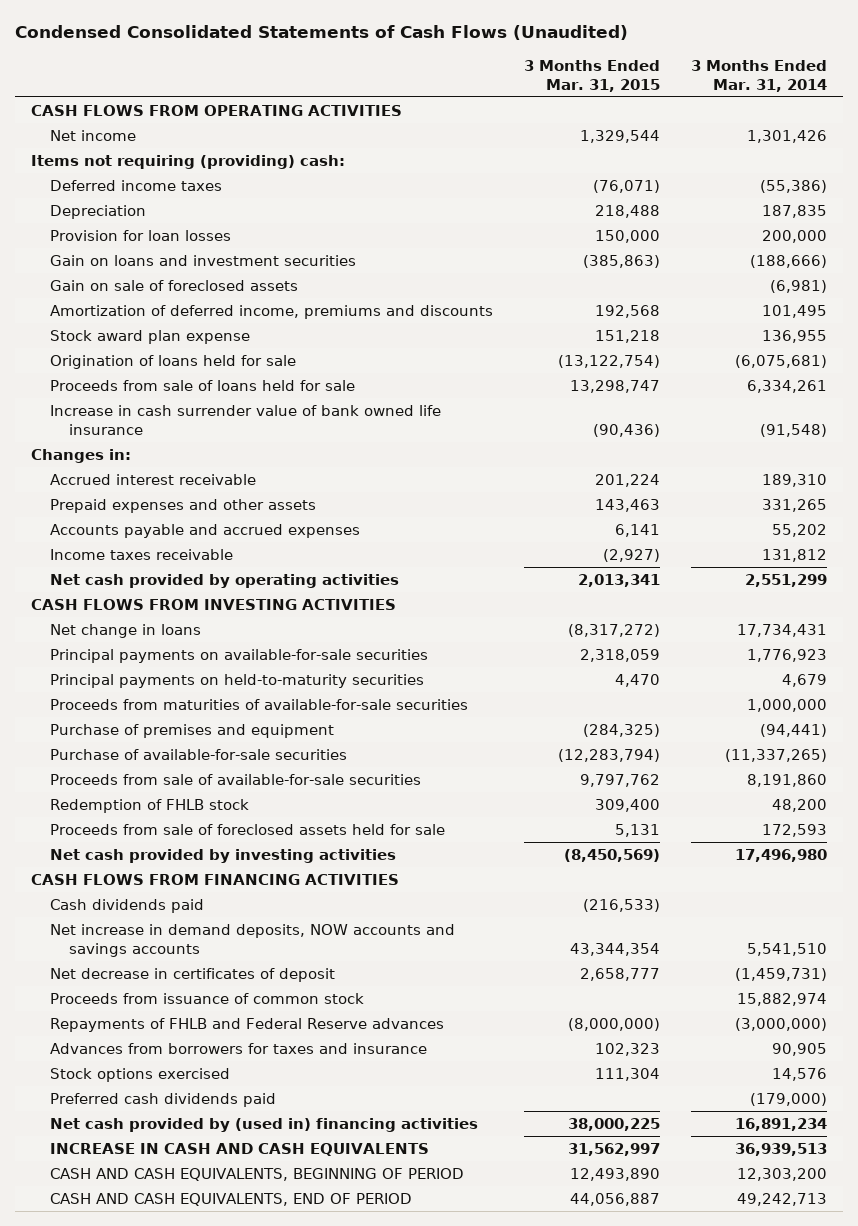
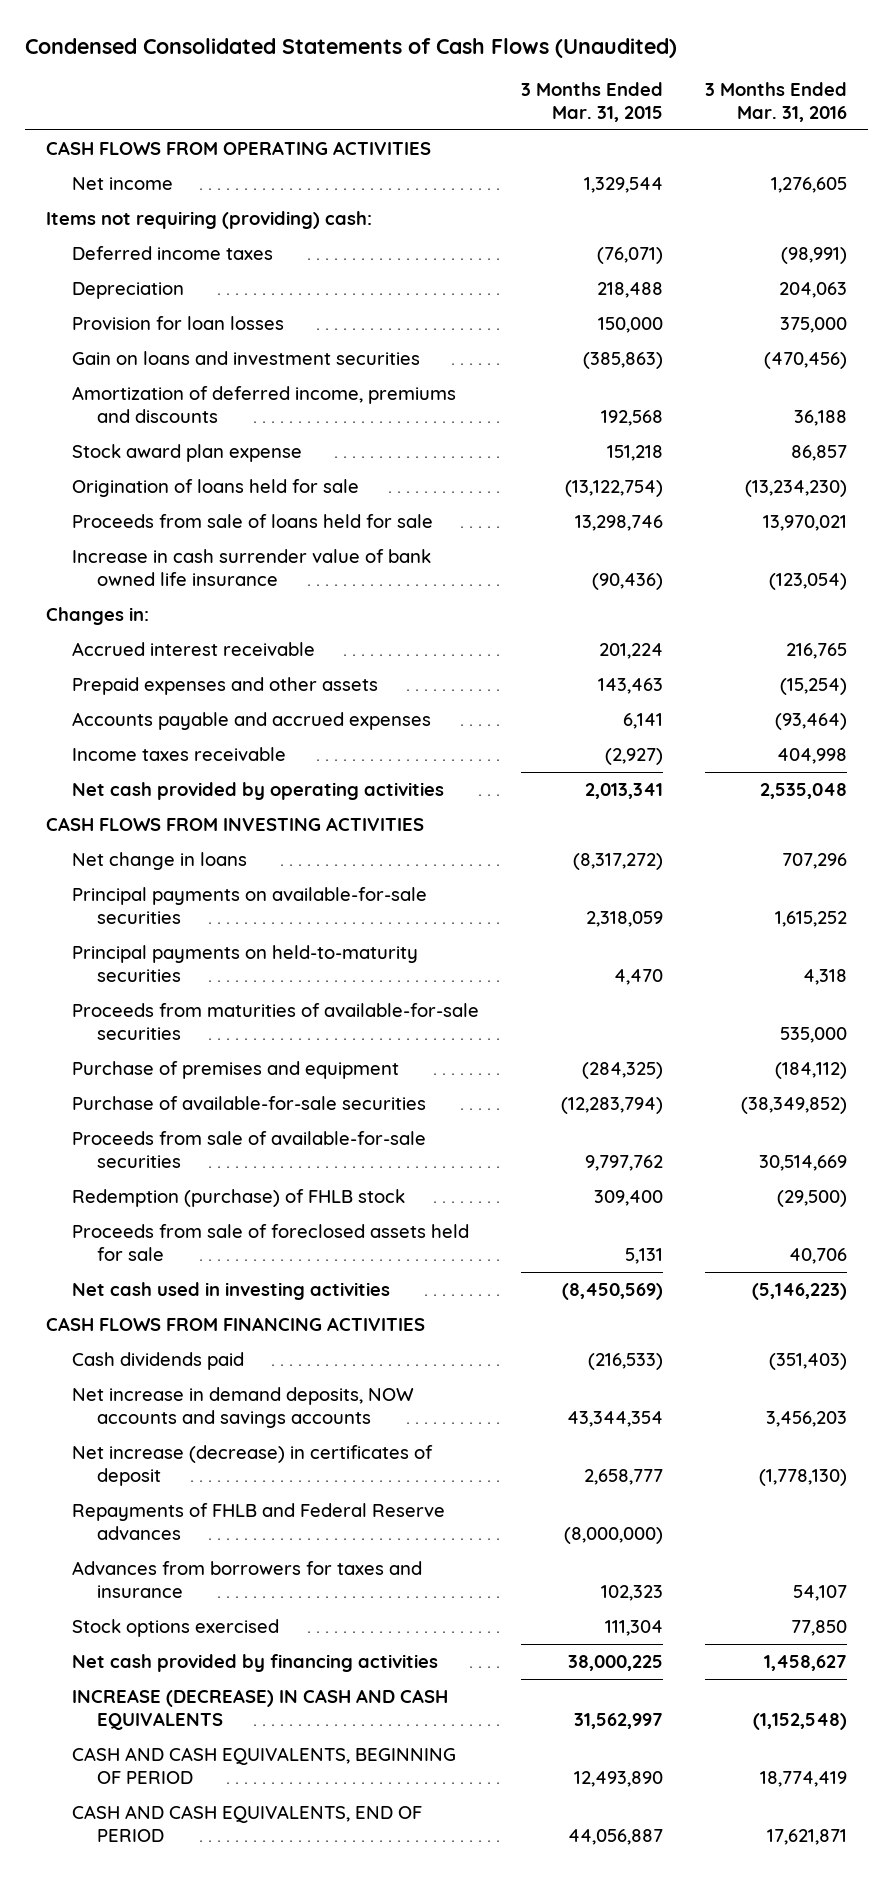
[691,59,828,92] 3 Months Ended Mar. 31, 2014 -> none
none -> [704,82,847,123] 3 Months Ended Mar. 31, 2016
[50,279,299,291] Gain on sale of foreclosed assets -> none
[570,379,661,393] 13,298,747 -> [574,515,663,532] 13,298,746
[50,798,250,813] Redemption of FHLB stock -> [71,1189,405,1208] Redemption (purchase) of FHLB stock
[50,848,397,863] Net cash provided by investing activities -> [71,1282,390,1301] Net cash used in investing activities
[50,992,365,1004] Proceeds from issuance of common stock -> none
[50,967,336,982] Net decrease in certificates of deposit -> [71,1445,433,1486] Net increase (decrease) in certificates of deposit
[50,1092,277,1107] Preferred cash dividends paid -> none
[50,1117,479,1132] Net cash provided by (used in) financing activities -> [71,1654,438,1673] Net cash provided by financing activities
[50,1142,430,1156] INCREASE IN CASH AND CASH EQUIVALENTS -> [71,1689,448,1730] INCREASE (DECREASE) IN CASH AND CASH EQUIVALENTS

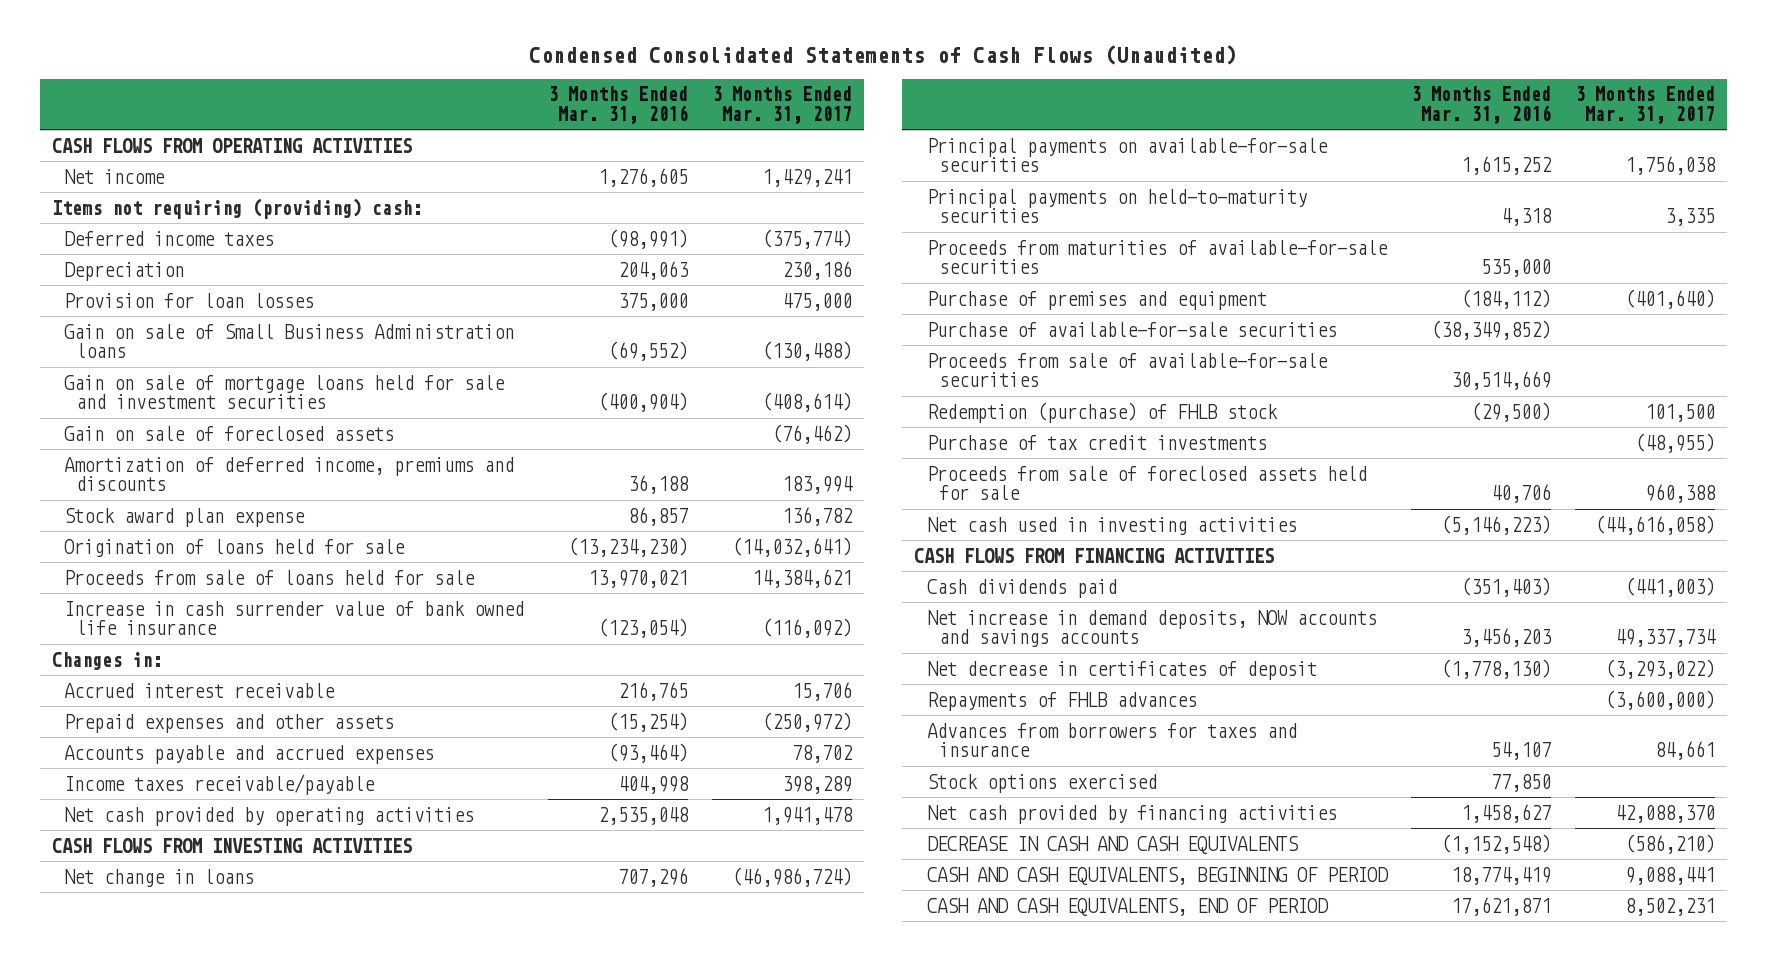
[520,82,663,123] 3 Months Ended Mar. 31, 2015 -> none
none -> [712,86,853,124] 3 Months Ended Mar. 31, 2017
none -> [63,323,514,359] Gain on sale of Small Business Administration loans
[71,351,420,366] Gain on loans and investment securities -> [63,374,505,410] Gain on sale of mortgage loans held for sale and investment securities
[763,352,847,370] (470,456) -> [597,392,688,413] (400,904)
none -> [63,425,394,441] Gain on sale of foreclosed assets
[71,747,286,762] Income taxes receivable -> [63,773,375,795] Income taxes receivable/payable
none -> [926,434,1267,450] Purchase of tax credit investments
[71,1445,433,1486] Net increase (decrease) in certificates of deposit -> [926,660,1317,680] Net decrease in certificates of deposit
[71,1503,445,1540] Repayments of FHLB and Federal Reserve advances -> [926,691,1197,711] Repayments of FHLB advances
[71,1689,448,1730] INCREASE (DECREASE) IN CASH AND CASH EQUIVALENTS -> [926,835,1299,854] DECREASE IN CASH AND CASH EQUIVALENTS

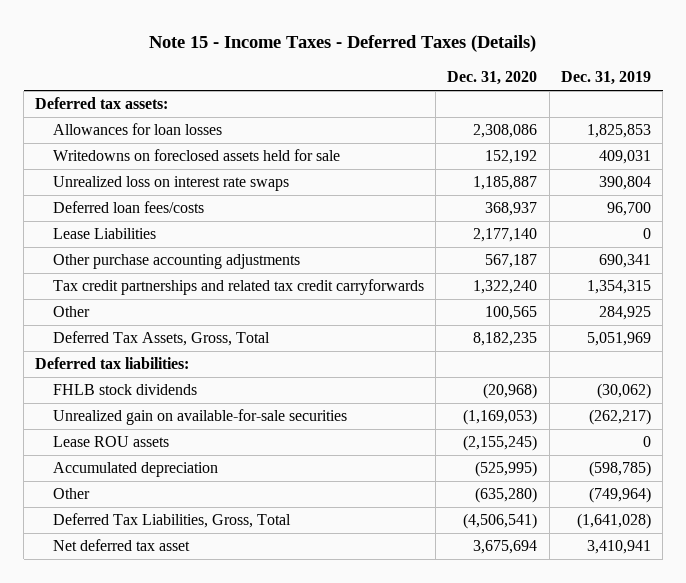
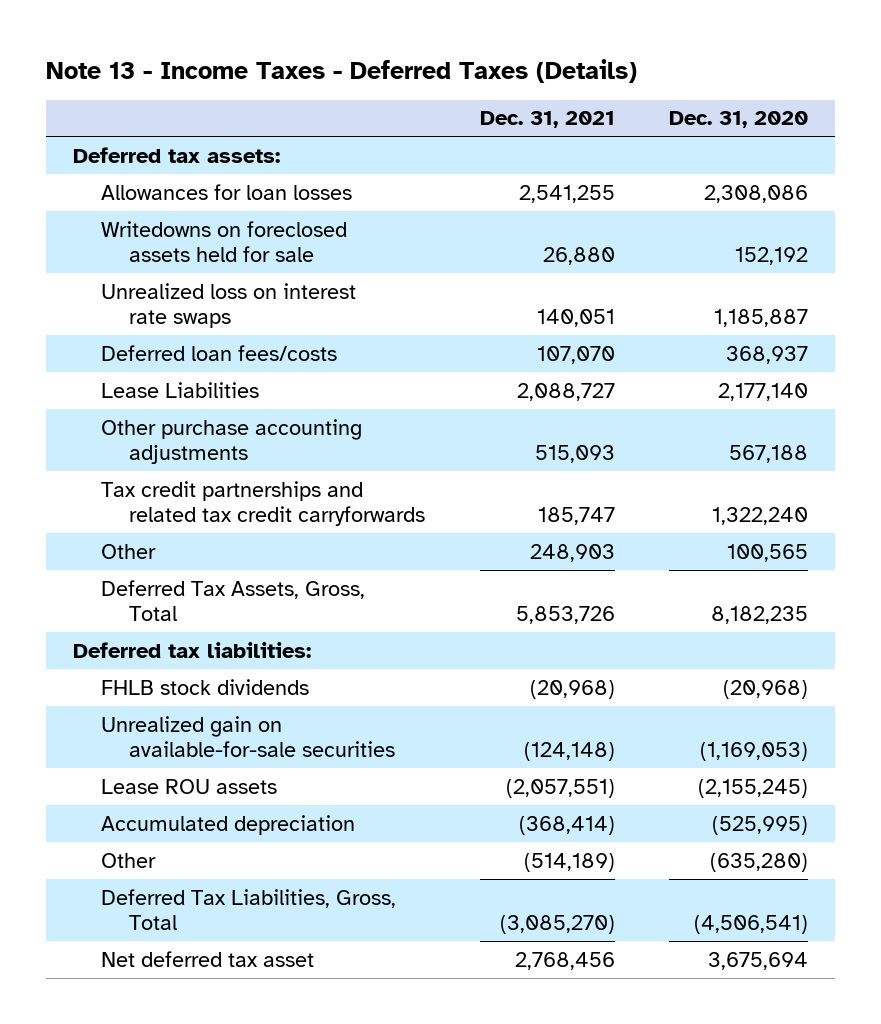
[149,35,537,53] Note 15 - Income Taxes - Deferred Taxes (Details) -> [45,58,637,83] Note 13 - Income Taxes - Deferred Taxes (Details)
[561,71,652,86] Dec. 31, 2019 -> none
none -> [479,111,615,129] Dec. 31, 2021
[485,254,538,269] 567,187 -> [728,445,808,464] 567,188

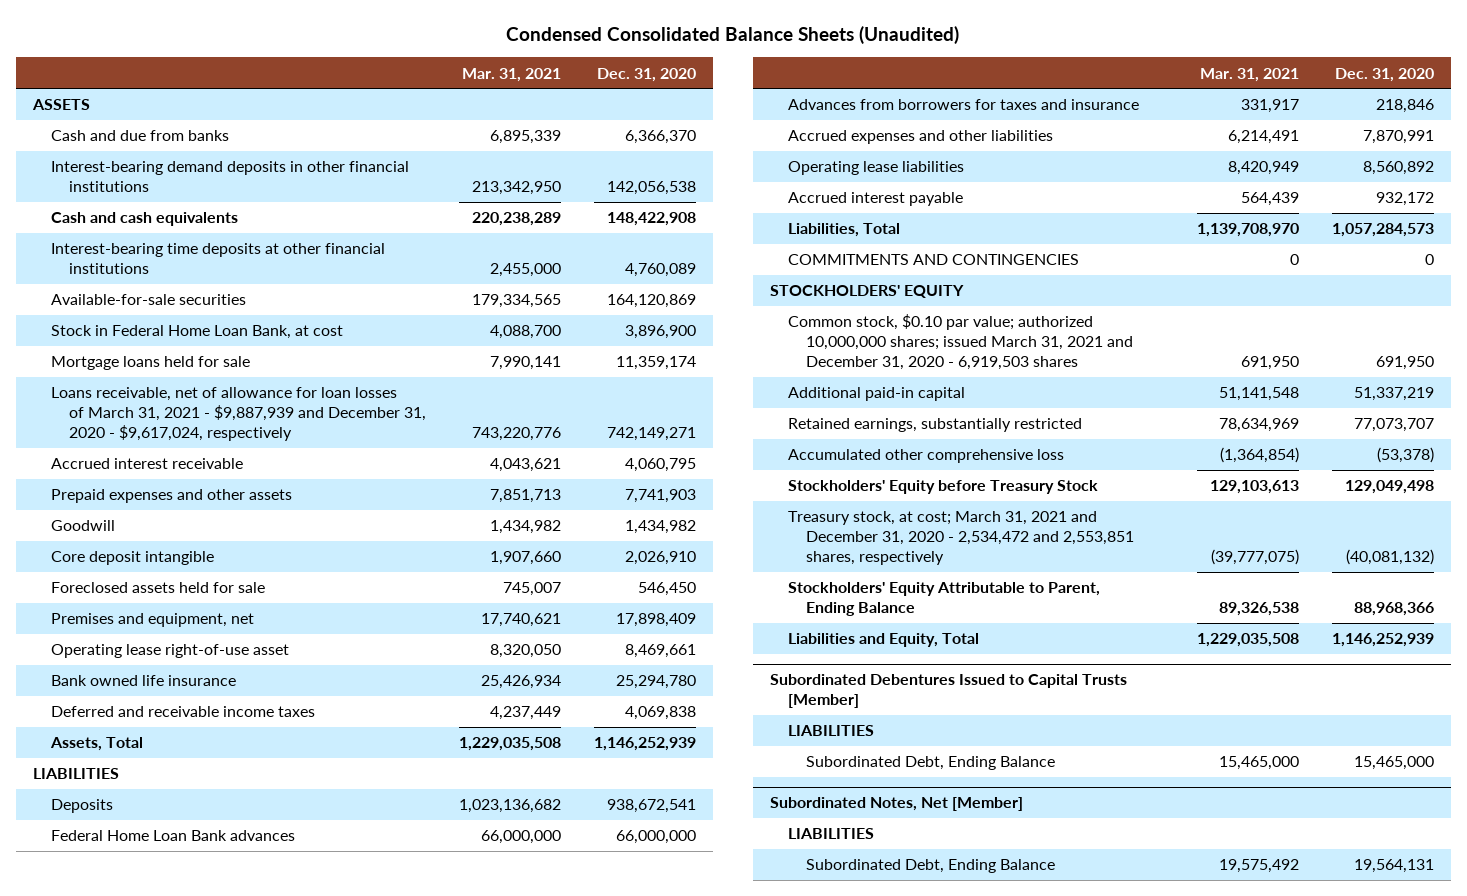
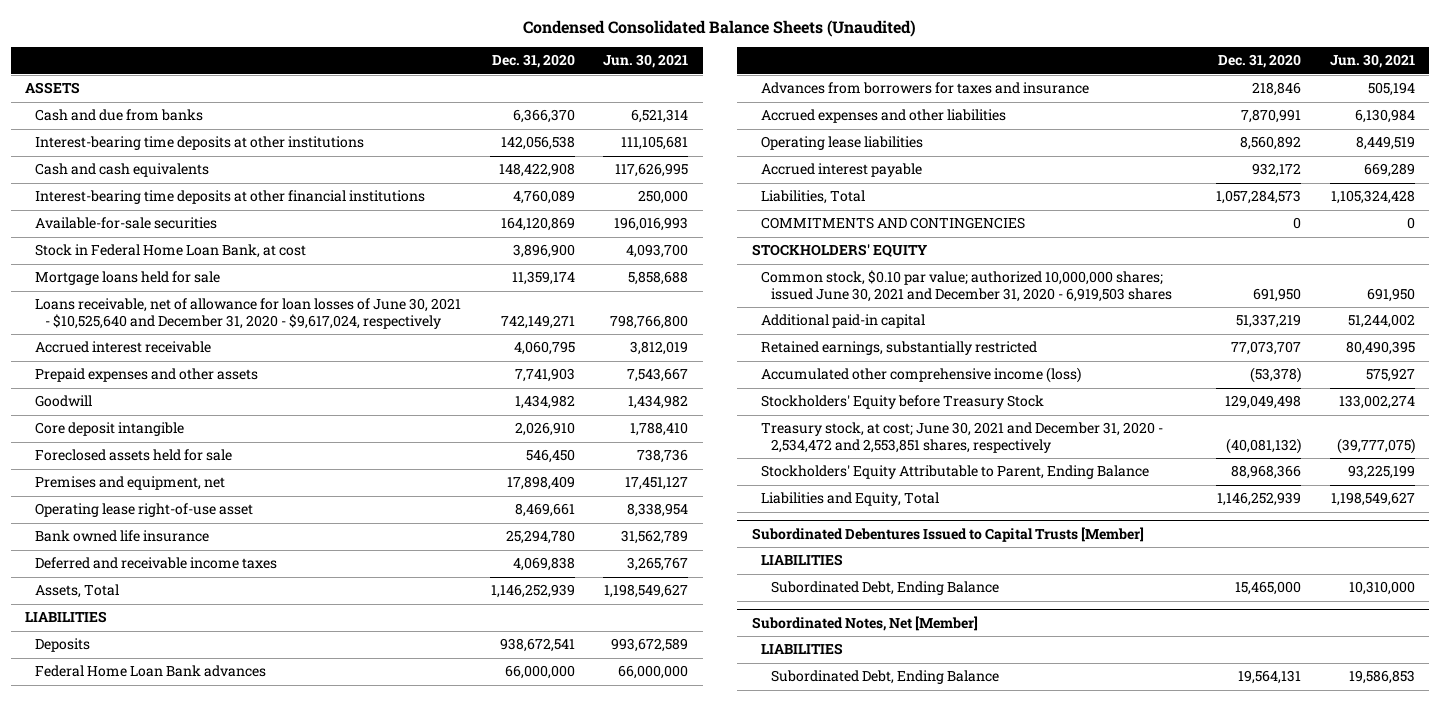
[462,67,562,82] Mar. 31, 2021 -> none
none -> [603,54,689,69] Jun. 30, 2021
[50,161,409,193] Interest-bearing demand deposits in other financial institutions -> [35,136,365,151] Interest-bearing time deposits at other institutions
[50,387,426,442] Loans receivable, net of allowance for loan losses of March 31, 2021 - $9,887,939 and December 31, 2020 - $9,617,024, respectively -> [35,298,462,329] Loans receivable, net of allowance for loan losses of June 30, 2021 - $10,525,640 and December 31, 2020 - $9,617,024, respectively
[788,314,1134,371] Common stock, $0.10 par value; authorized 10,000,000 shares; issued March 31, 2021 and December 31, 2020 - 6,919,503 shares -> [761,270,1173,302] Common stock, $0.10 par value; authorized 10,000,000 shares; issued June 30, 2021 and December 31, 2020 - 6,919,503 shares
[788,449,1065,464] Accumulated other comprehensive loss -> [761,367,1082,384] Accumulated other comprehensive income (loss)
[788,511,1135,566] Treasury stock, at cost; March 31, 2021 and December 31, 2020 - 2,534,472 and 2,553,851 shares, respectively -> [761,422,1164,453] Treasury stock, at cost; June 30, 2021 and December 31, 2020 - 2,534,472 and 2,553,851 shares, respectively

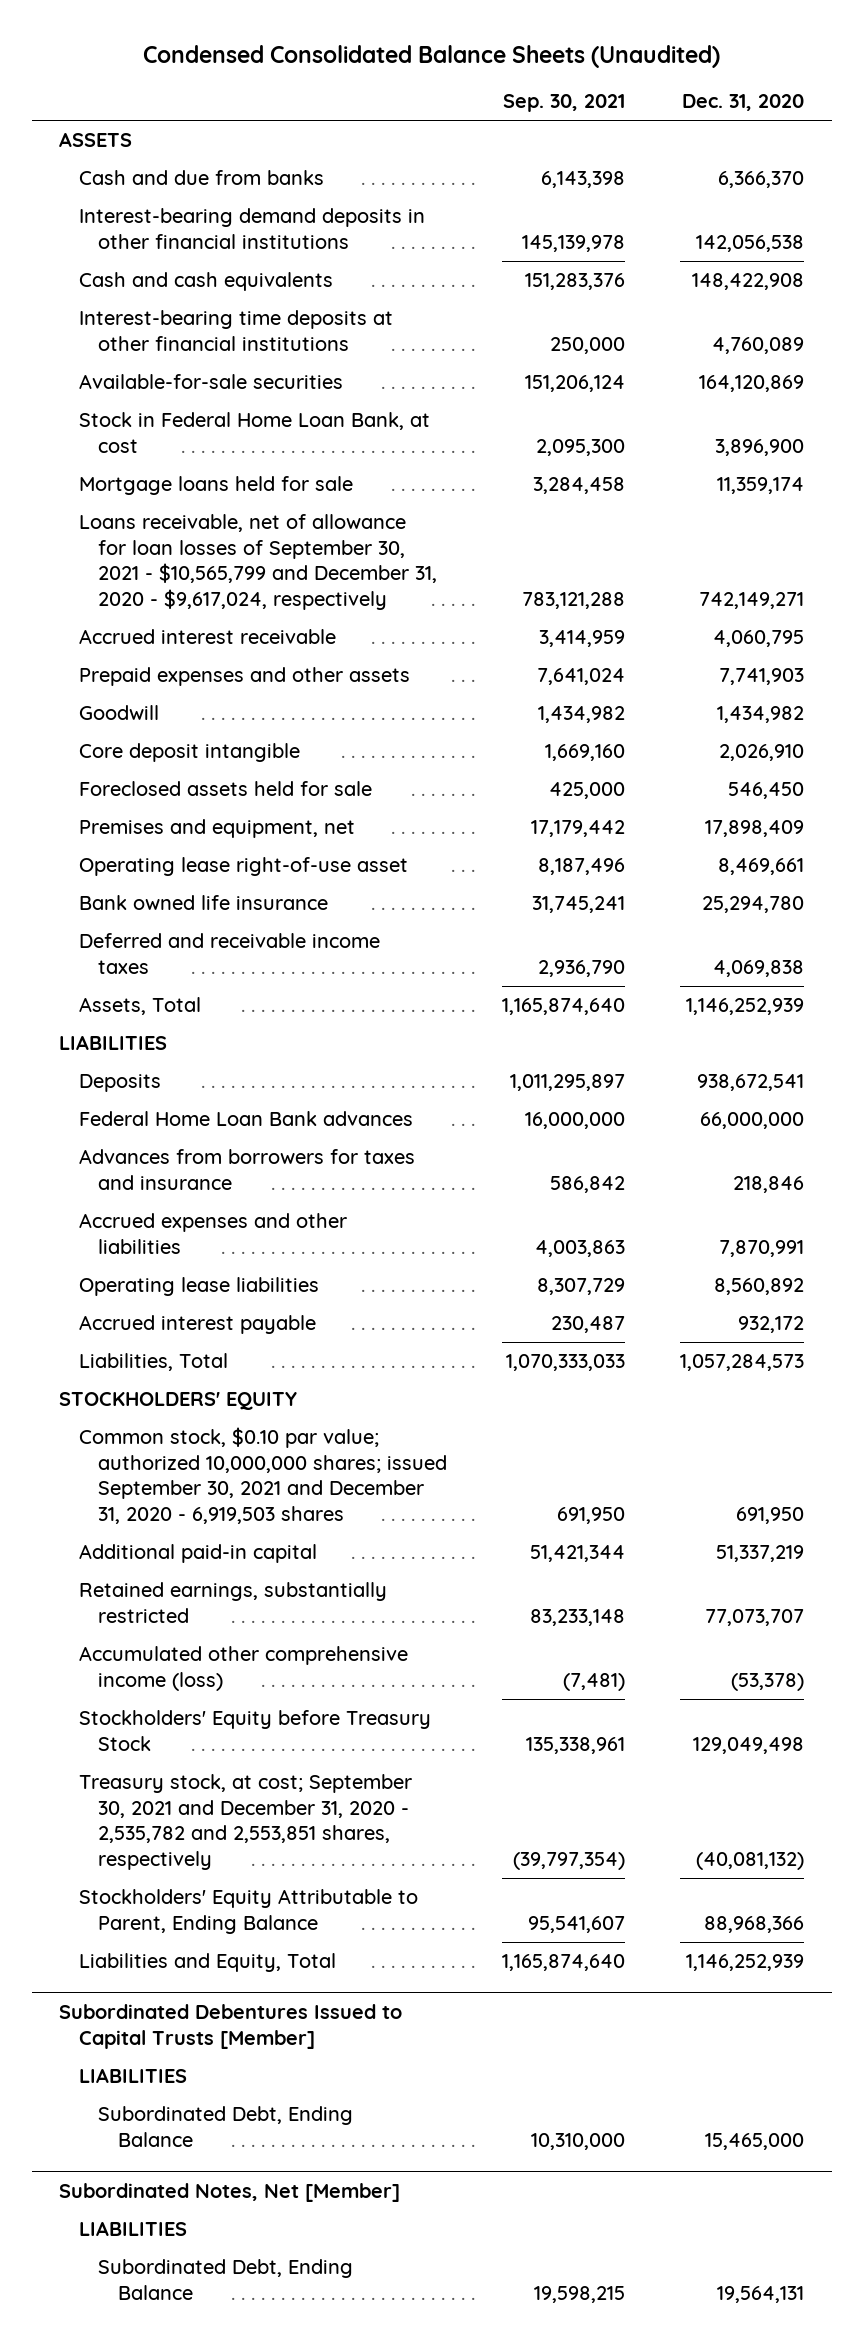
[603,54,689,69] Jun. 30, 2021 -> none
none -> [503,94,626,113] Sep. 30, 2021
[35,136,365,151] Interest-bearing time deposits at other institutions -> [78,208,425,249] Interest-bearing demand deposits in other financial institutions
[35,298,462,329] Loans receivable, net of allowance for loan losses of June 30, 2021 - $10,525,640 and December 31, 2020 - $9,617,024, respectively -> [78,514,438,611] Loans receivable, net of allowance for loan losses of September 30, 2021 - $10,565,799 and December 31, 2020 - $9,617,024, respectively
[761,217,1026,230] COMMITMENTS AND CONTINGENCIES -> none
[761,270,1173,302] Common stock, $0.10 par value; authorized 10,000,000 shares; issued June 30, 2021 and December 31, 2020 - 6,919,503 shares -> [78,1427,448,1525] Common stock, $0.10 par value; authorized 10,000,000 shares; issued September 30, 2021 and December 31, 2020 - 6,919,503 shares
[761,422,1164,453] Treasury stock, at cost; June 30, 2021 and December 31, 2020 - 2,534,472 and 2,553,851 shares, respectively -> [78,1774,412,1871] Treasury stock, at cost; September 30, 2021 and December 31, 2020 - 2,535,782 and 2,553,851 shares, respectively

